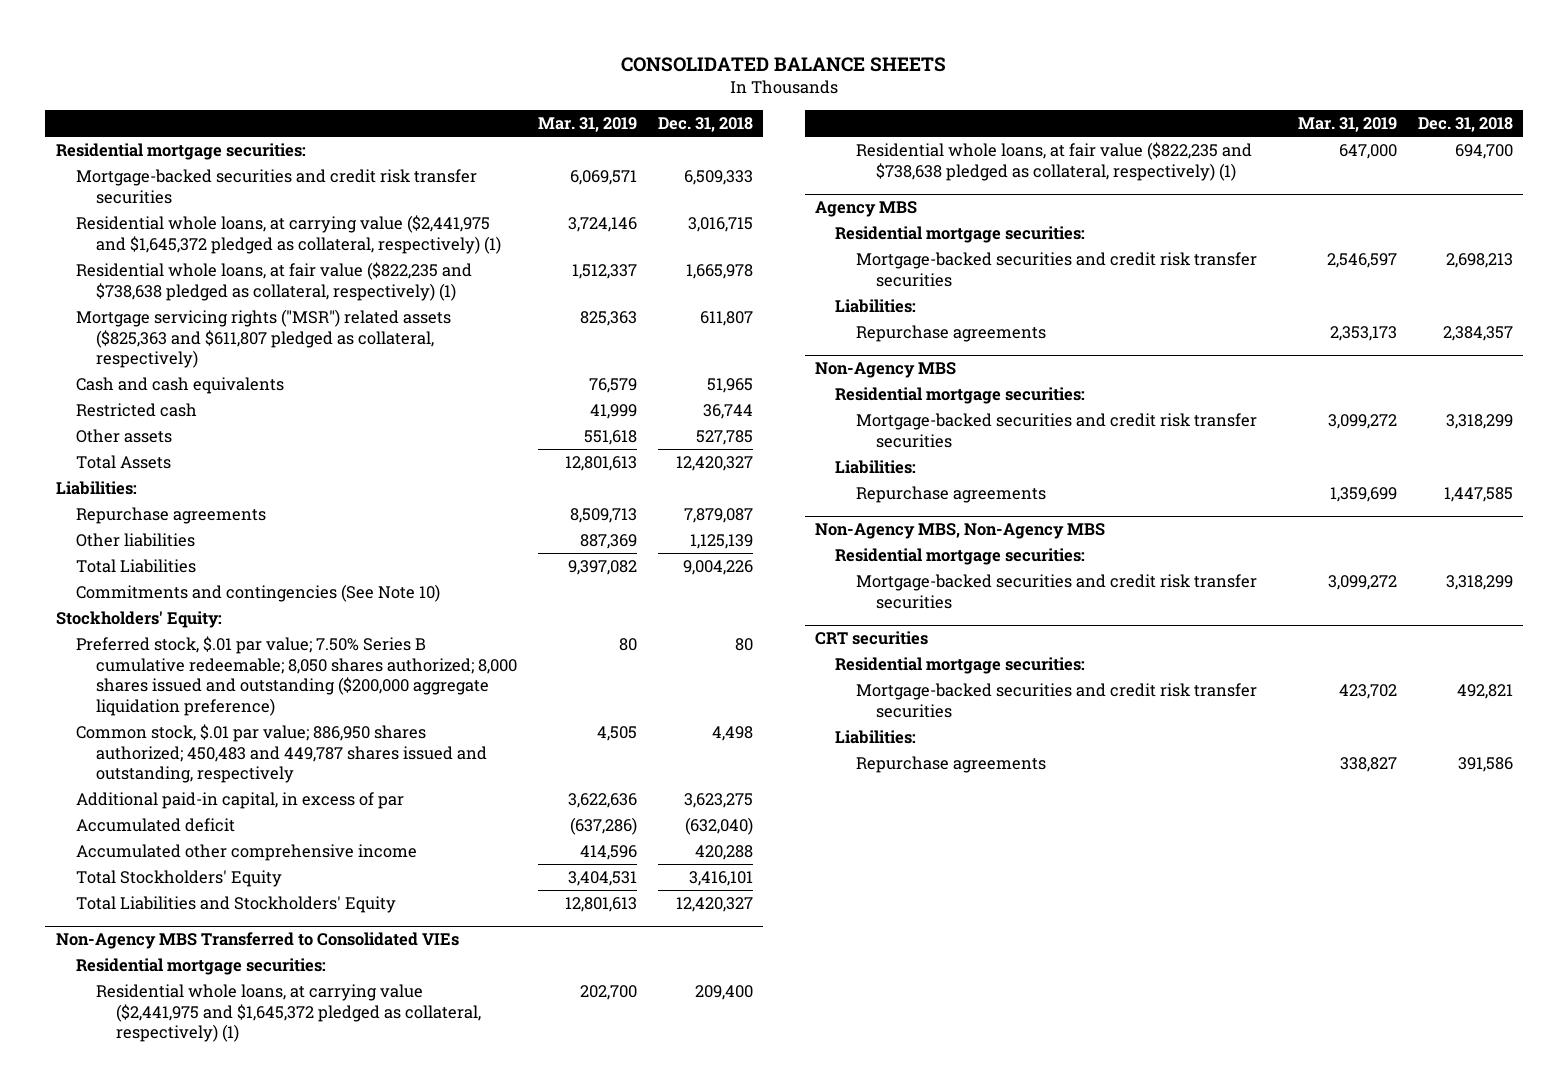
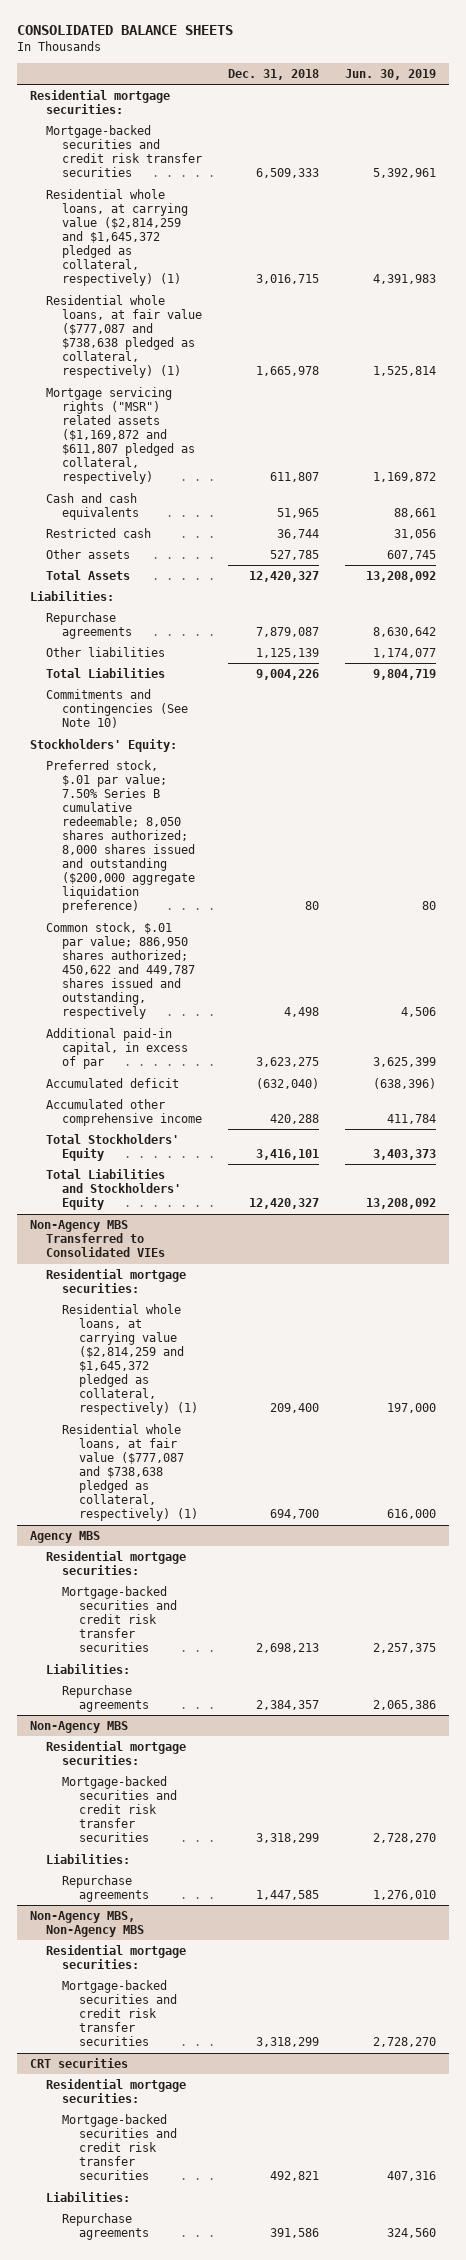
[537,116,637,132] Mar. 31, 2019 -> none
none -> [345,68,437,80] Jun. 30, 2019
[75,215,501,254] Residential whole loans, at carrying value ($2,441,975 and $1,645,372 pledged as collateral, respectively) (1) -> [46,189,189,287] Residential whole loans, at carrying value ($2,814,259 and $1,645,372 pledged as collateral, respectively) (1)
[75,262,472,301] Residential whole loans, at fair value ($822,235 and $738,638 pledged as collateral, respectively) (1) -> [46,295,203,379] Residential whole loans, at fair value ($777,087 and $738,638 pledged as collateral, respectively) (1)
[75,309,451,369] Mortgage servicing rights ("MSR") related assets ($825,363 and $611,807 pledged as collateral, respectively) -> [46,387,196,485] Mortgage servicing rights ("MSR") related assets ($1,169,872 and $611,807 pledged as collateral, respectively)
[75,724,487,784] Common stock, $.01 par value; 886,950 shares authorized; 450,483 and 449,787 shares issued and outstanding, respectively -> [46,922,196,1020] Common stock, $.01 par value; 886,950 shares authorized; 450,622 and 449,787 shares issued and outstanding, respectively
[95,984,482,1043] Residential whole loans, at carrying value ($2,441,975 and $1,645,372 pledged as collateral, respectively) (1) -> [62,1304,198,1416] Residential whole loans, at carrying value ($2,814,259 and $1,645,372 pledged as collateral, respectively) (1)
[855,142,1252,181] Residential whole loans, at fair value ($822,235 and $738,638 pledged as collateral, respectively) (1) -> [62,1424,198,1522] Residential whole loans, at fair value ($777,087 and $738,638 pledged as collateral, respectively) (1)

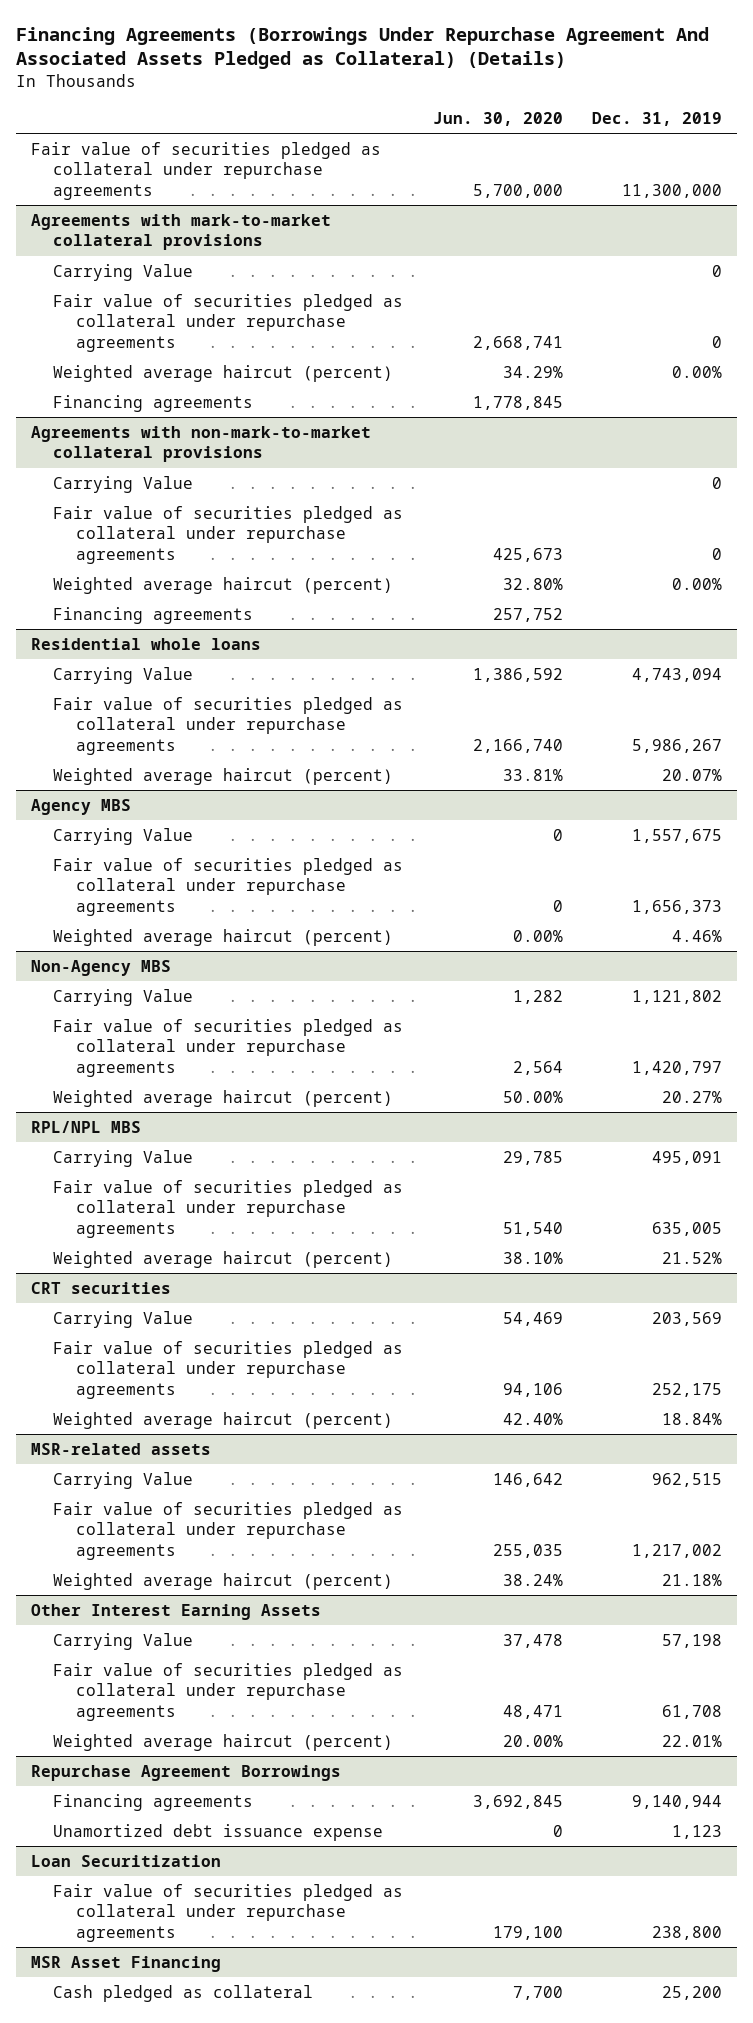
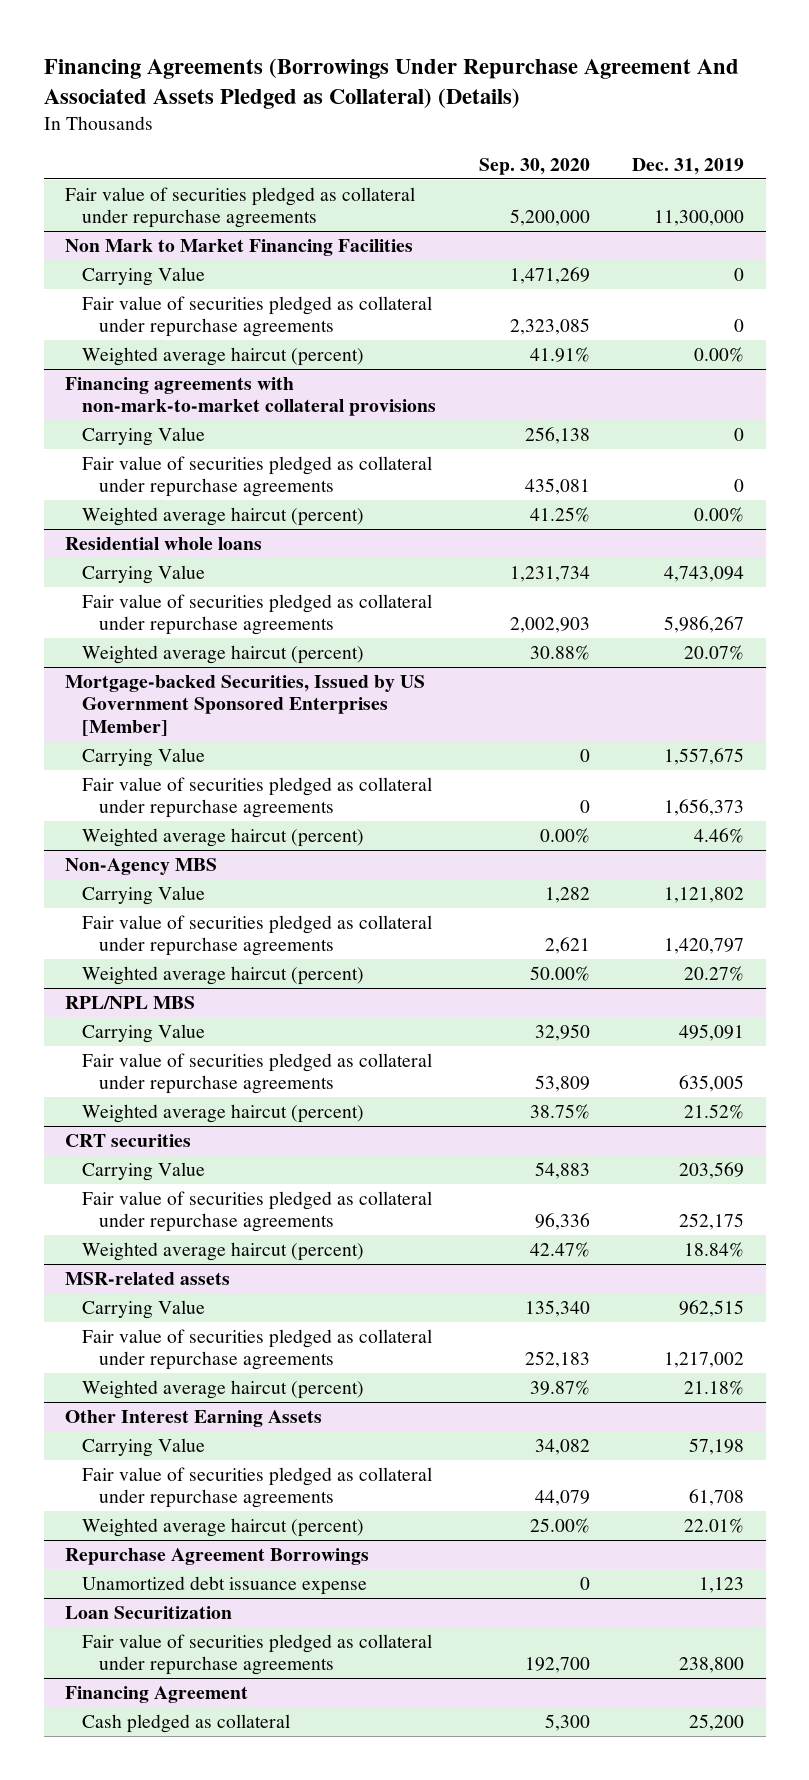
[432,111,563,126] Jun. 30, 2020 -> none
none -> [478,157,590,175] Sep. 30, 2020
[30,213,331,251] Agreements with mark-to-market collateral provisions -> none
none -> [64,238,413,256] Non Mark to Market Financing Facilities
[53,394,254,412] Financing agreements -> none
[30,425,371,463] Agreements with non-mark-to-market collateral provisions -> [64,376,436,417] Financing agreements with non-mark-to-market collateral provisions
[53,606,254,624] Financing agreements -> none
[30,798,131,815] Agency MBS -> [64,674,425,736] Mortgage-backed Securities, Issued by US Government Sponsored Enterprises [Member]
[53,1793,254,1811] Financing agreements -> none
[30,1955,221,1972] MSR Asset Financing -> none
none -> [64,1685,248,1703] Financing Agreement

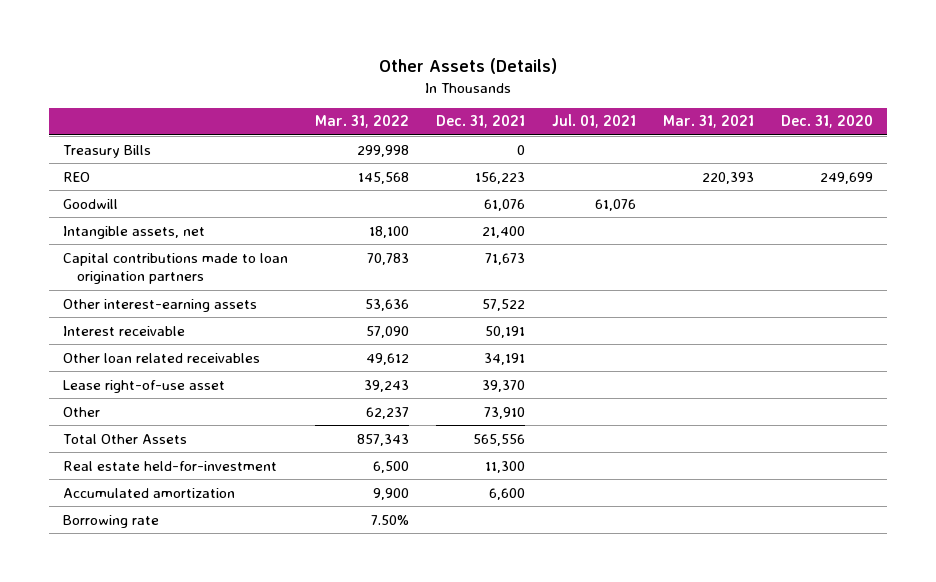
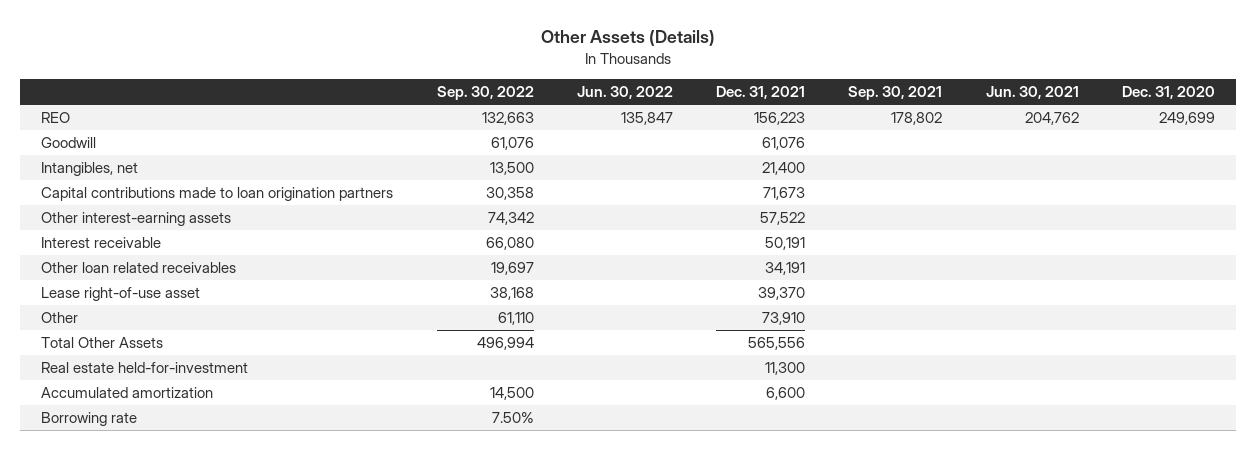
[314,115,409,129] Mar. 31, 2022 -> none
[551,114,636,129] Jul. 01, 2021 -> none
[662,115,754,129] Mar. 31, 2021 -> none
none -> [436,86,534,101] Sep. 30, 2022
none -> [576,86,673,100] Jun. 30, 2022
none -> [848,86,943,101] Sep. 30, 2021
none -> [985,86,1079,100] Jun. 30, 2021
[62,144,151,158] Treasury Bills -> none
[62,225,205,239] Intangible assets, net -> [41,162,139,177] Intangibles, net

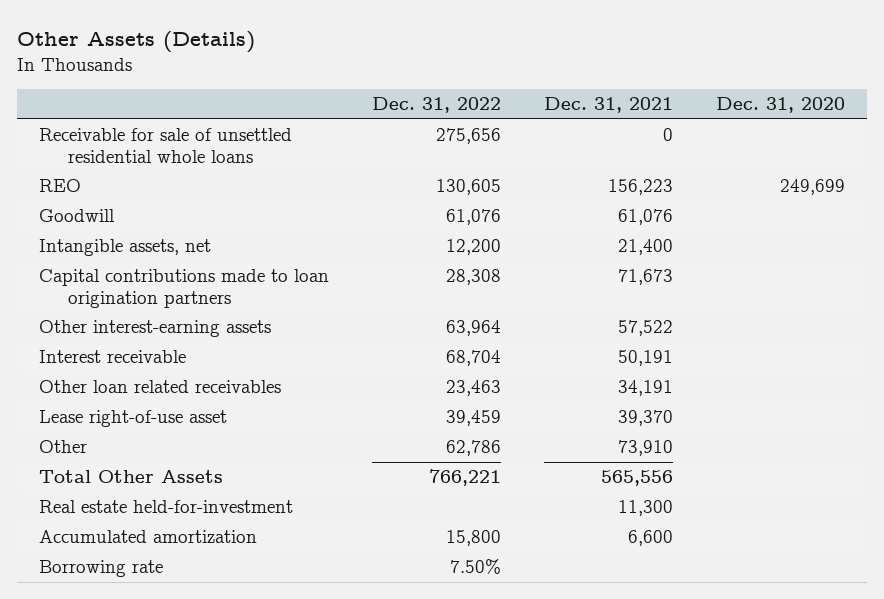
[436,86,534,101] Sep. 30, 2022 -> none
[576,86,673,100] Jun. 30, 2022 -> none
[848,86,943,101] Sep. 30, 2021 -> none
[985,86,1079,100] Jun. 30, 2021 -> none
none -> [371,97,501,114] Dec. 31, 2022
none -> [38,128,292,163] Receivable for sale of unsettled residential whole loans
[41,162,139,177] Intangibles, net -> [38,239,211,257] Intangible assets, net

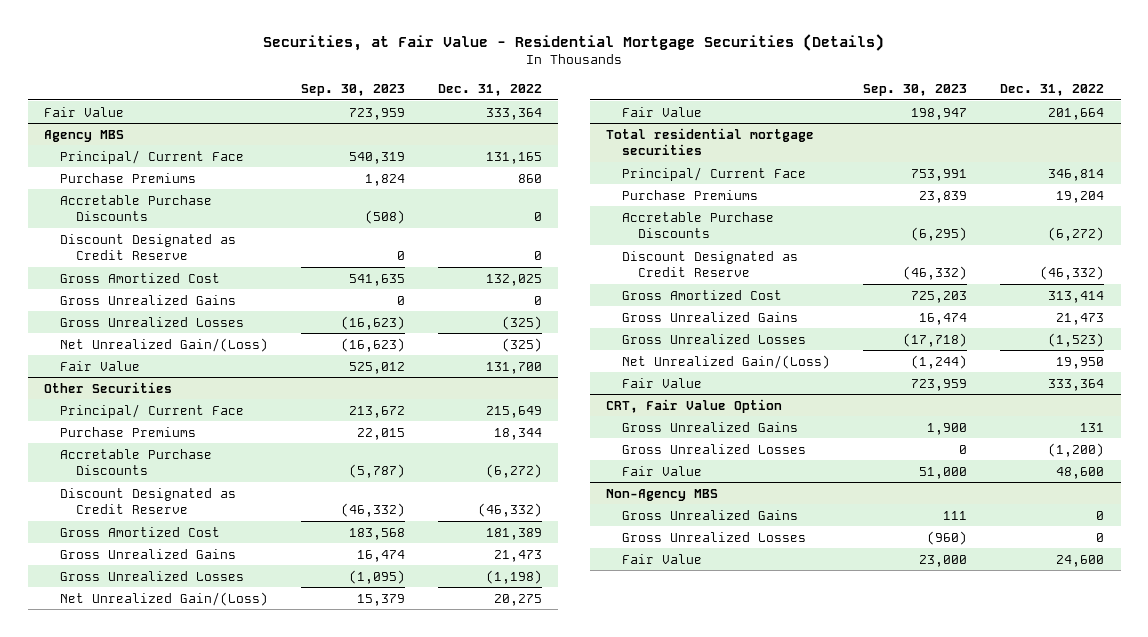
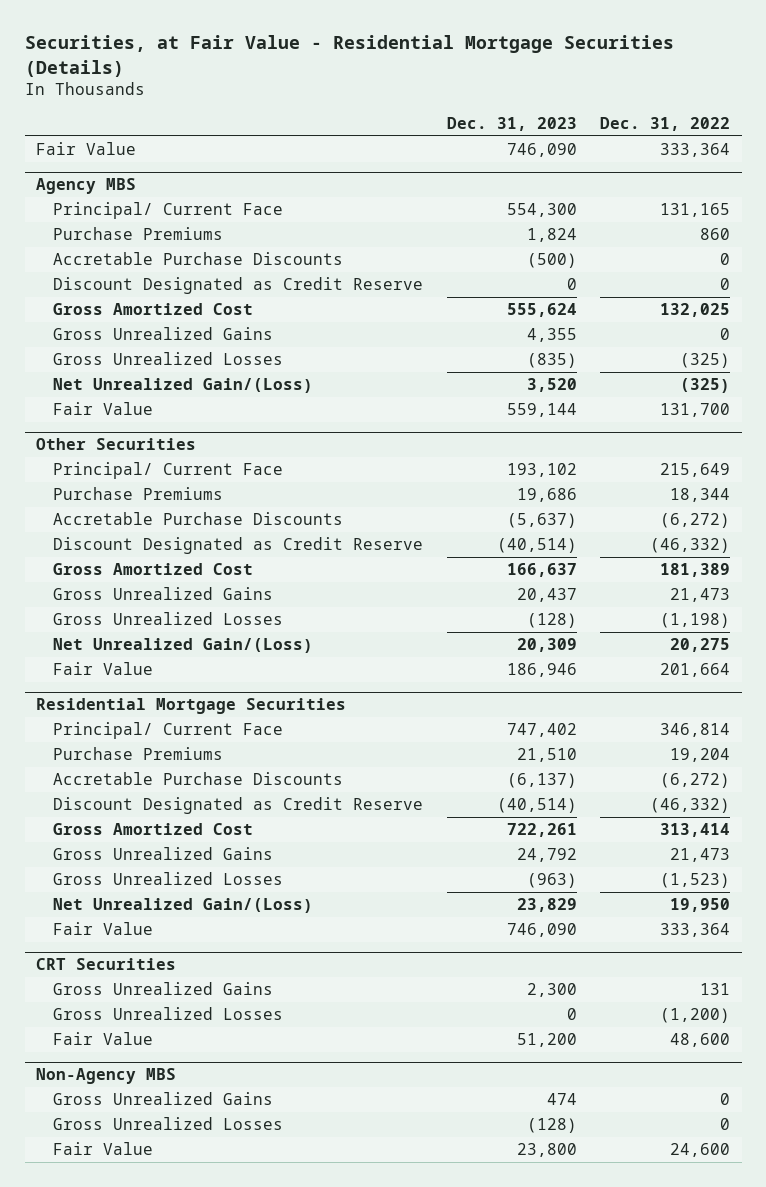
[300,83,405,96] Sep. 30, 2023 -> none
none -> [446,117,577,132] Dec. 31, 2023
[606,127,815,156] Total residential mortgage securities -> [36,698,347,715] Residential Mortgage Securities
[606,398,783,413] CRT, Fair Value Option -> none
none -> [36,958,177,971] CRT Securities

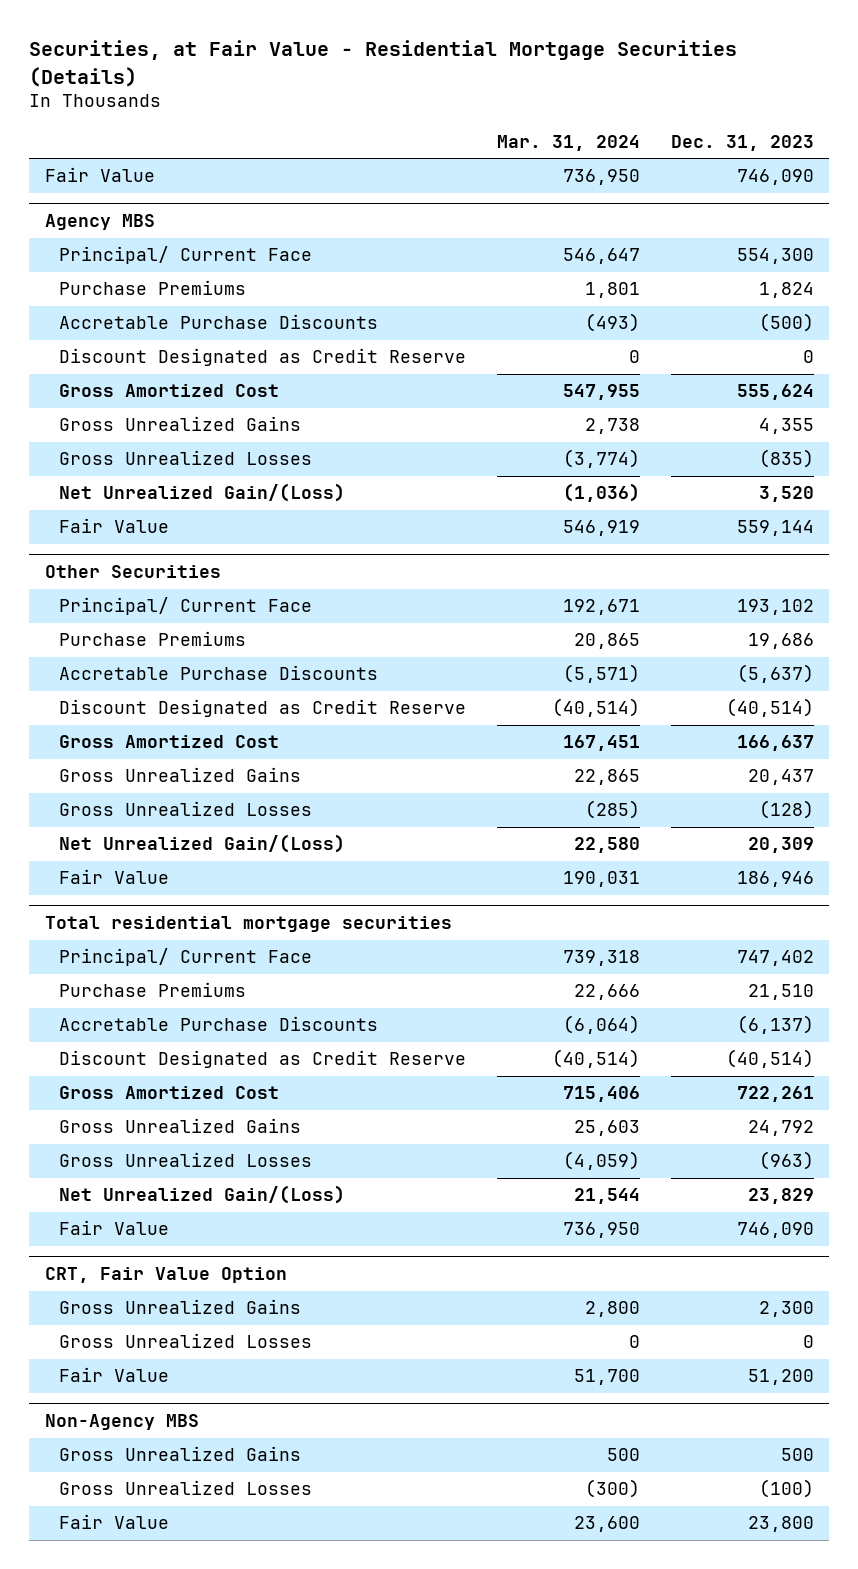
[600,117,731,132] Dec. 31, 2022 -> none
none -> [496,134,640,151] Mar. 31, 2024
[36,698,347,715] Residential Mortgage Securities -> [44,916,452,933] Total residential mortgage securities
[36,958,177,971] CRT Securities -> none
none -> [44,1267,287,1284] CRT, Fair Value Option
[546,1093,577,1106] 474 -> [780,1448,814,1462] 500
[526,1118,577,1134] (128) -> [758,1479,814,1499] (100)

